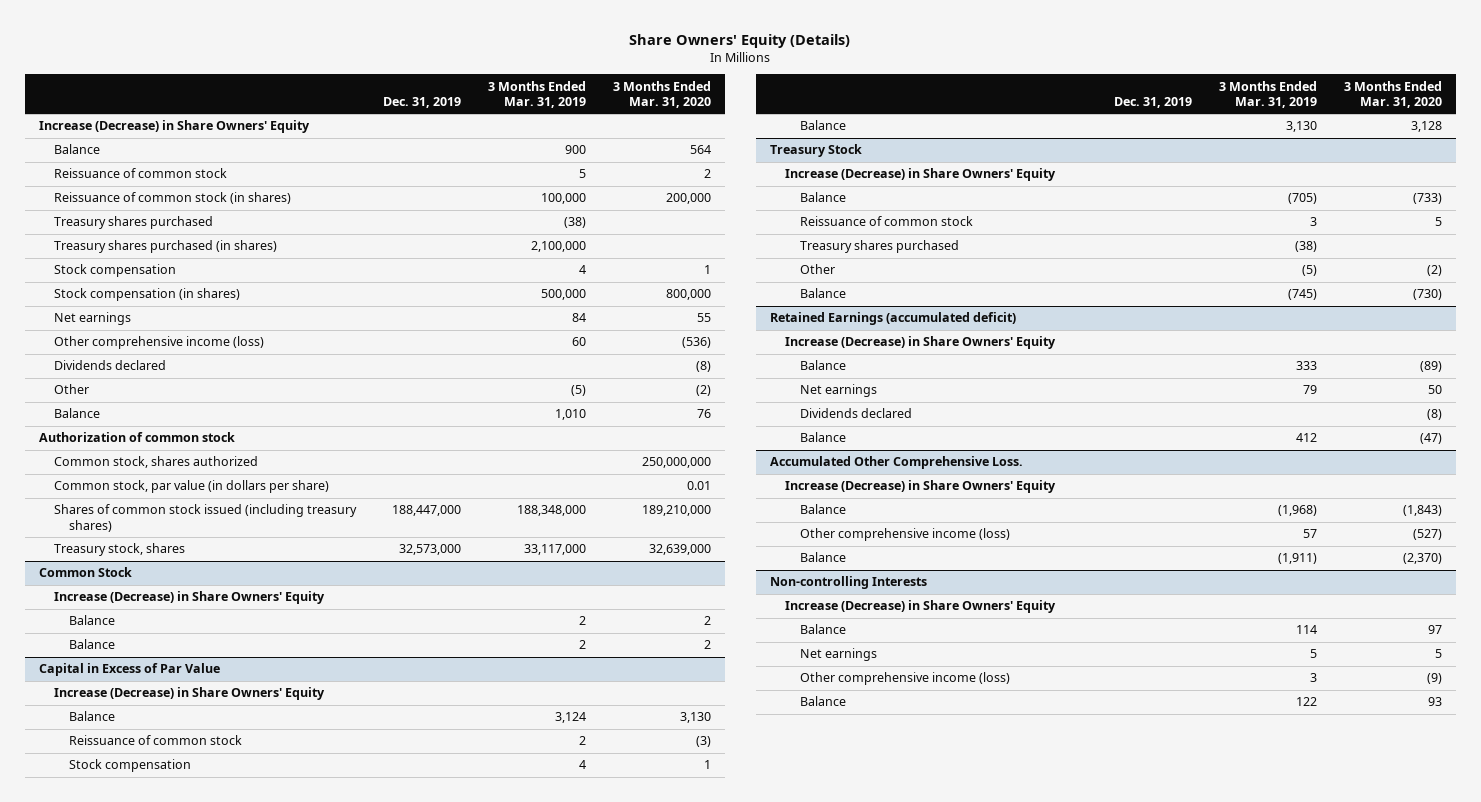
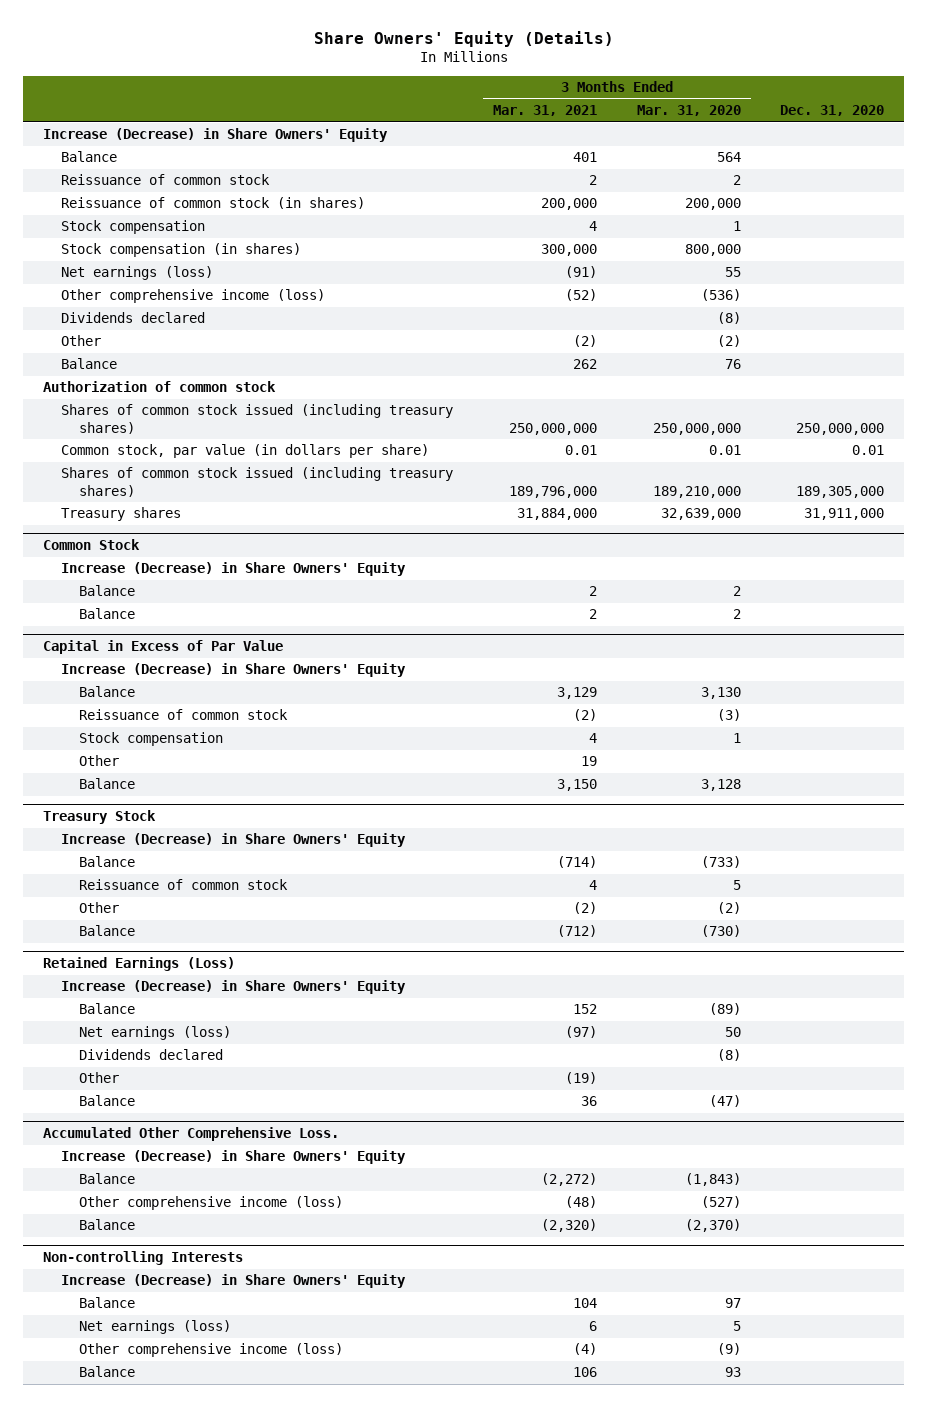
[382,96,461,108] Dec. 31, 2019 -> none
[487,80,586,108] 3 Months Ended Mar. 31, 2019 -> none
none -> [492,105,597,117] Mar. 31, 2021
none -> [780,105,885,117] Dec. 31, 2020
[53,216,213,230] Treasury shares purchased -> none
[53,240,277,254] Treasury shares purchased (in shares) -> none
[53,312,131,326] Net earnings -> [61,266,214,281] Net earnings (loss)
[53,456,258,469] Common stock, shares authorized -> [61,404,454,434] Shares of common stock issued (including treasury shares)
[53,543,185,557] Treasury stock, shares -> [61,507,182,522] Treasury shares
none -> [79,755,120,767] Other
[799,240,959,254] Treasury shares purchased -> none
[769,312,1016,326] Retained Earnings (accumulated deficit) -> [43,957,236,972] Retained Earnings (Loss)
[799,384,877,398] Net earnings -> [79,1026,232,1041] Net earnings (loss)
none -> [79,1072,120,1084] Other
[799,648,877,662] Net earnings -> [79,1320,232,1335] Net earnings (loss)

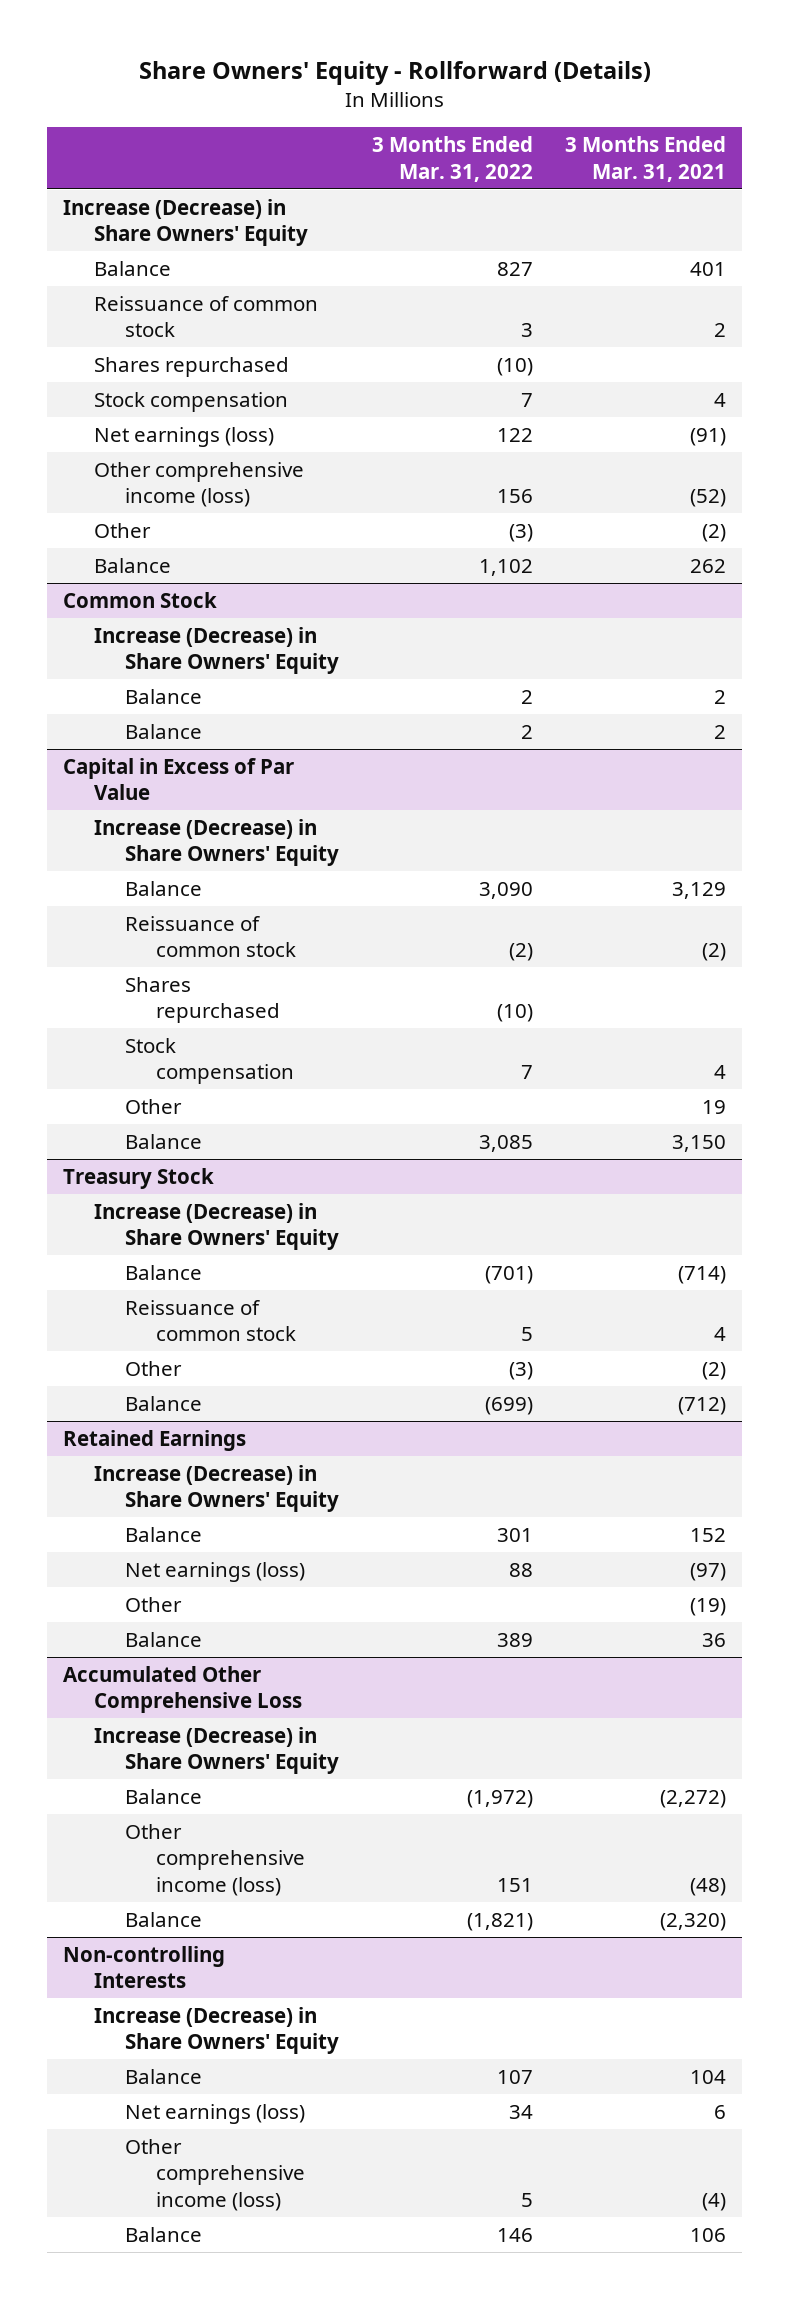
[313,31,614,48] Share Owners' Equity (Details) -> [138,60,651,85] Share Owners' Equity - Rollforward (Details)
[636,105,741,117] Mar. 31, 2020 -> none
[780,105,885,117] Dec. 31, 2020 -> none
none -> [371,136,533,182] 3 Months Ended Mar. 31, 2022
[61,197,366,210] Reissuance of common stock (in shares) -> none
none -> [94,356,290,377] Shares repurchased
[61,243,302,258] Stock compensation (in shares) -> none
[61,312,206,324] Dividends declared -> none
[43,381,277,393] Authorization of common stock -> none
[61,404,454,434] Shares of common stock issued (including treasury shares) -> none
[61,444,430,459] Common stock, par value (in dollars per share) -> none
[61,467,454,497] Shares of common stock issued (including treasury shares) -> none
[61,507,182,522] Treasury shares -> none
none -> [125,976,281,1024] Shares repurchased
[43,957,236,972] Retained Earnings (Loss) -> [63,1429,247,1451] Retained Earnings
[79,1049,224,1061] Dividends declared -> none
[43,1127,340,1142] Accumulated Other Comprehensive Loss. -> [63,1665,303,1714] Accumulated Other Comprehensive Loss

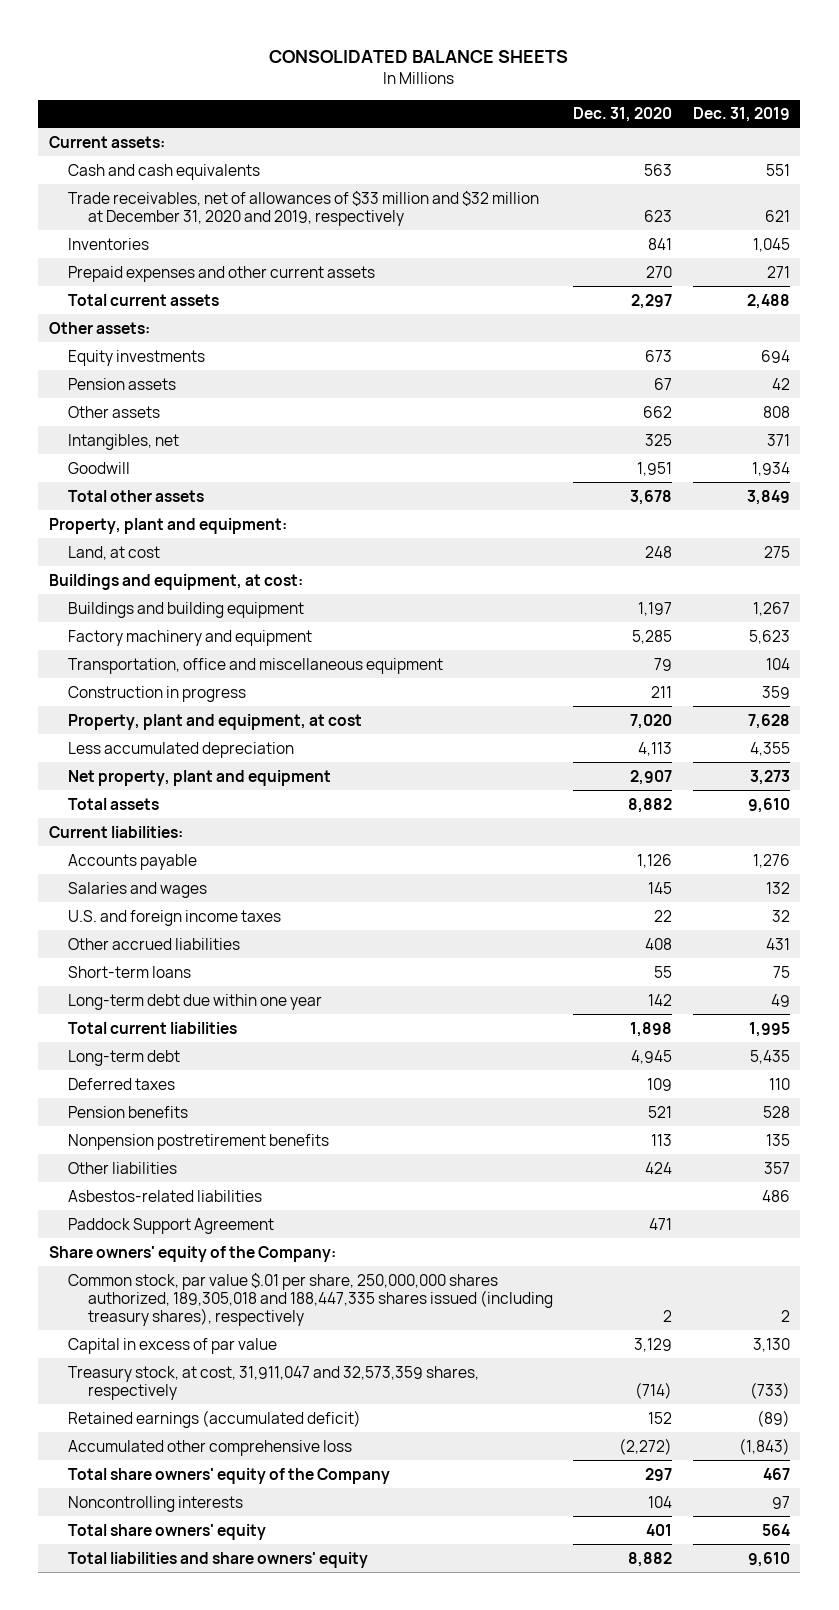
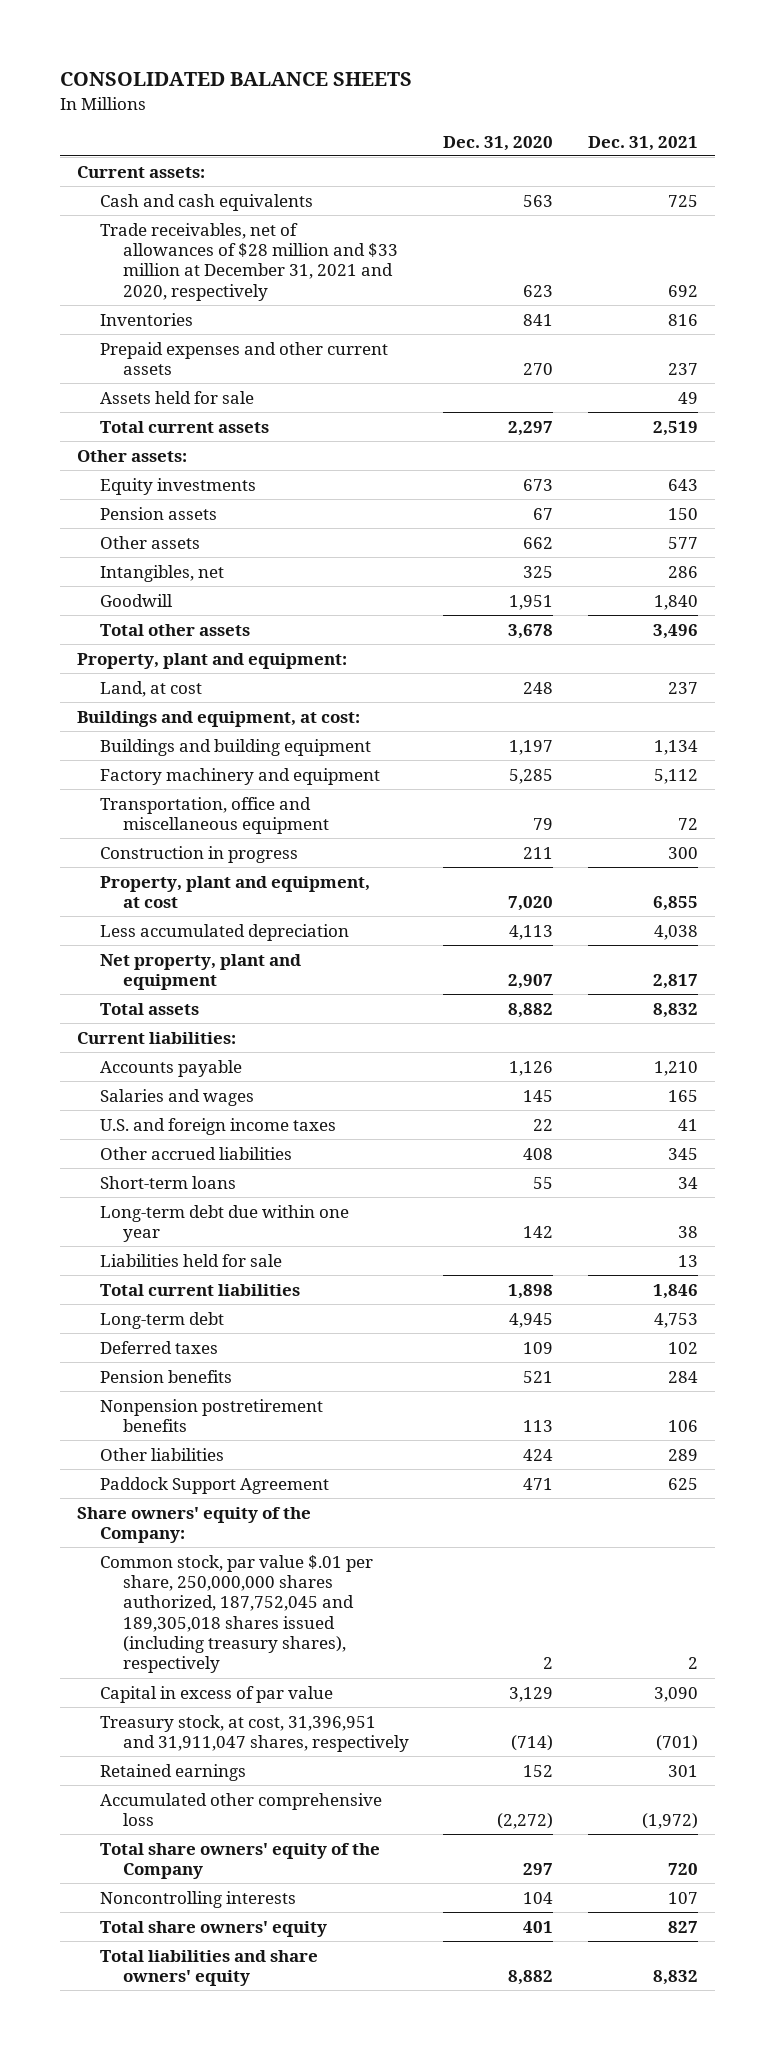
[693,107,791,123] Dec. 31, 2019 -> none
none -> [587,135,698,151] Dec. 31, 2021
[68,190,540,226] Trade receivables, net of allowances of $33 million and $32 million at December 31, 2020 and 2019, respectively -> [99,222,398,301] Trade receivables, net of allowances of $28 million and $33 million at December 31, 2021 and 2020, respectively
none -> [99,390,254,404] Assets held for sale
none -> [99,1253,282,1267] Liabilities held for sale
[68,1189,263,1202] Asbestos-related liabilities -> none
[68,1272,553,1327] Common stock, par value $.01 per share, 250,000,000 shares authorized, 189,305,018 and 188,447,335 shares issued (including treasury shares), respectively -> [99,1554,373,1674] Common stock, par value $.01 per share, 250,000,000 shares authorized, 187,752,045 and 189,305,018 shares issued (including treasury shares), respectively
[68,1365,480,1400] Treasury stock, at cost, 31,911,047 and 32,573,359 shares, respectively -> [99,1714,409,1753] Treasury stock, at cost, 31,396,951 and 31,911,047 shares, respectively
[68,1409,362,1428] Retained earnings (accumulated deficit) -> [99,1763,246,1781] Retained earnings

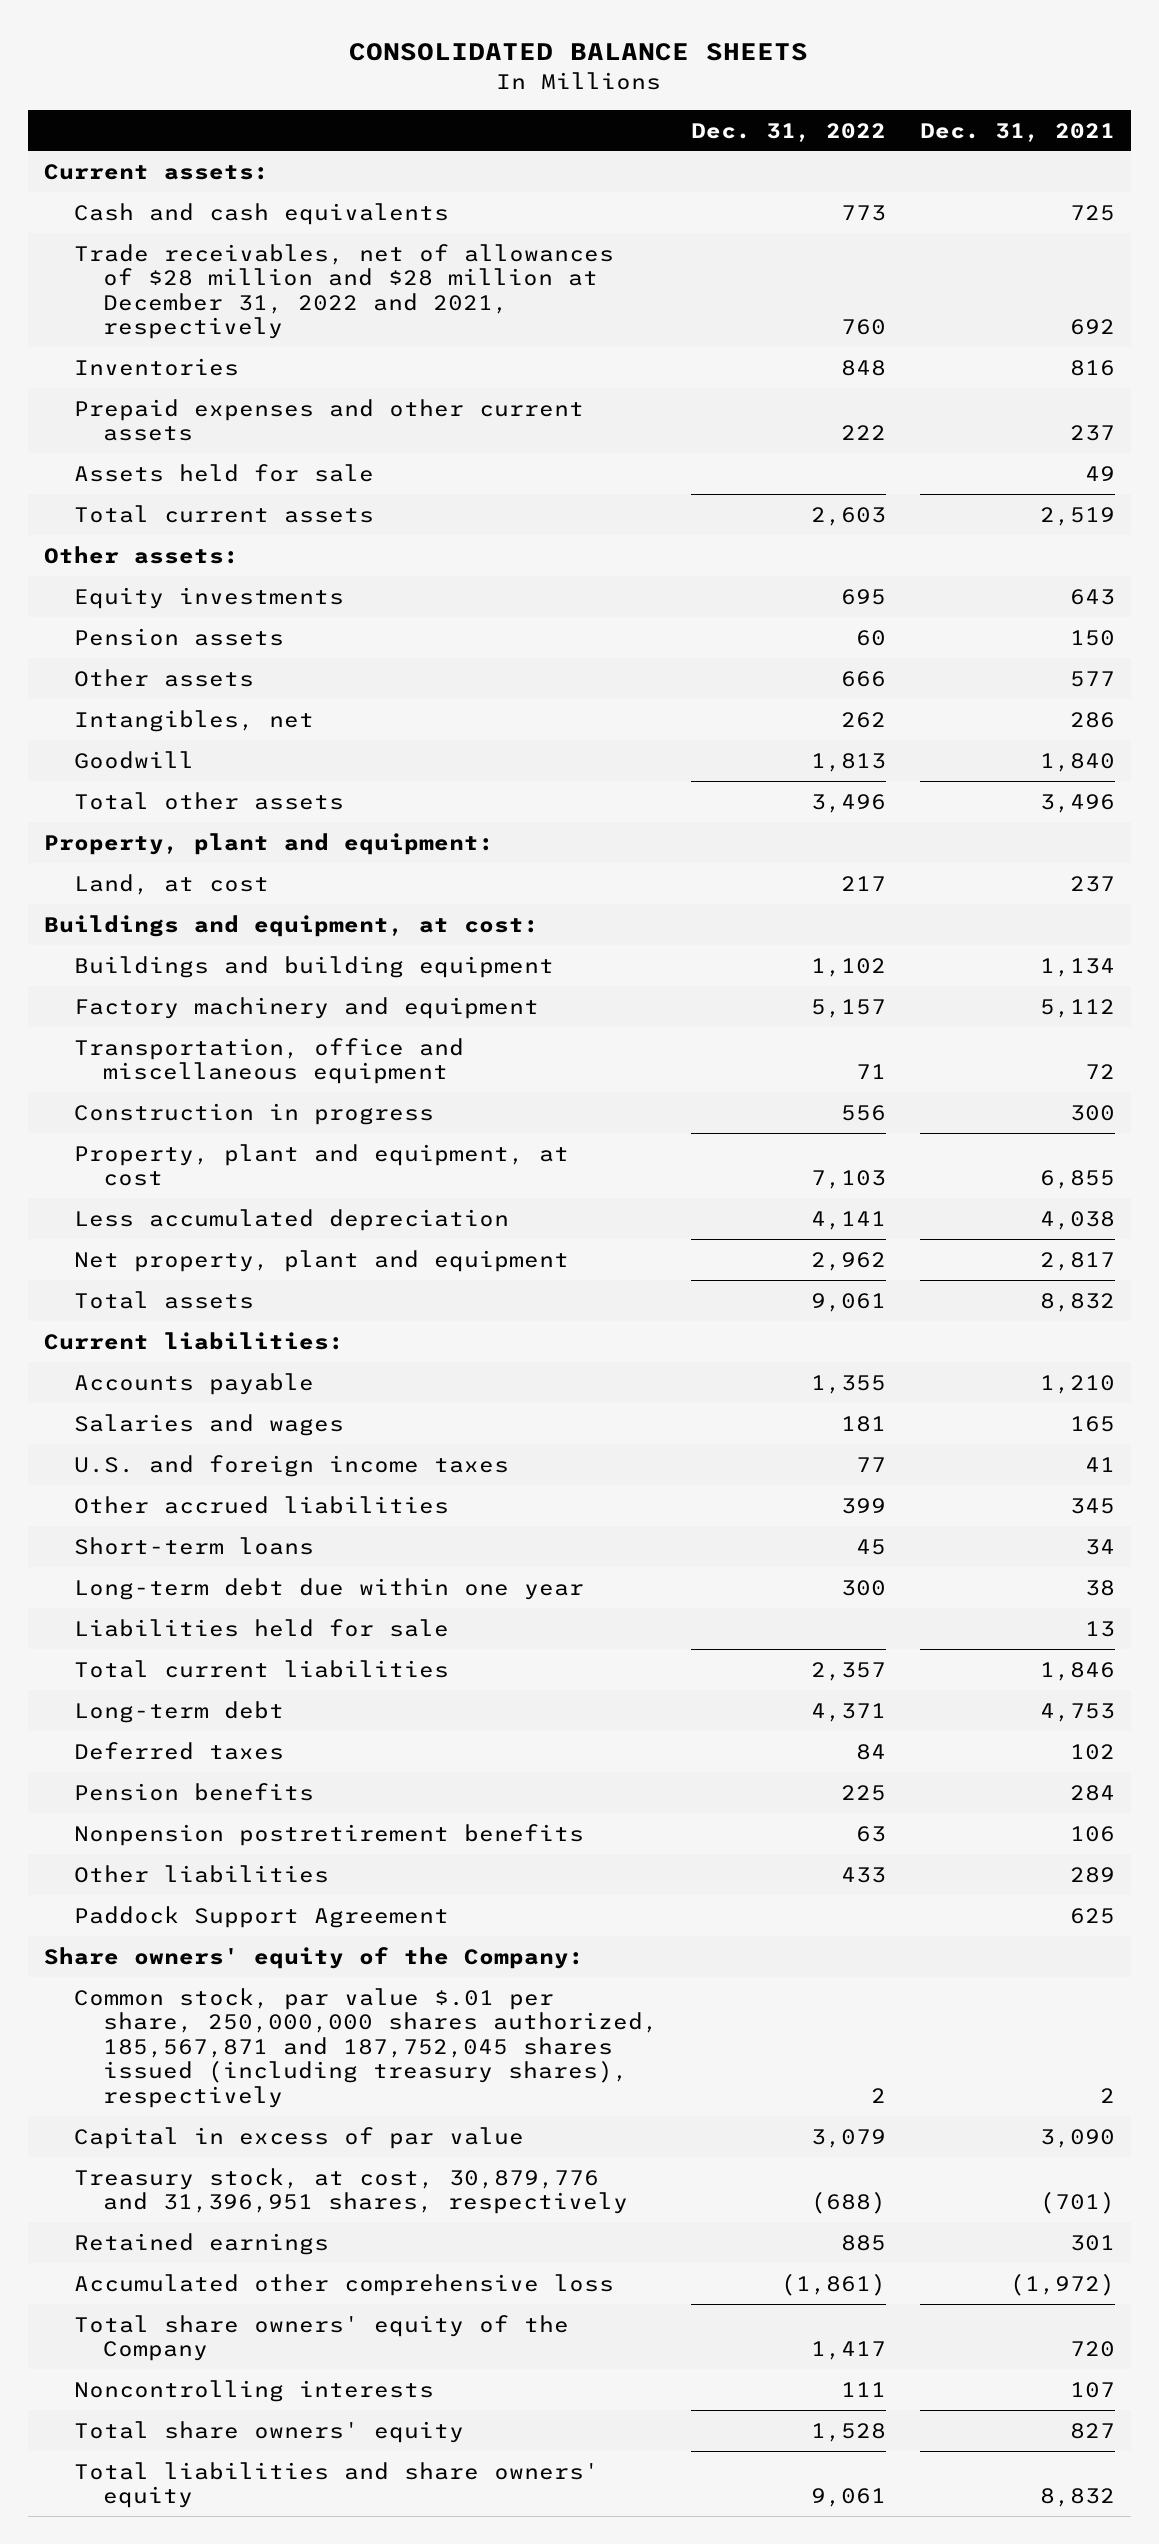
[443,135,554,151] Dec. 31, 2020 -> none
none -> [691,122,887,142] Dec. 31, 2022
[99,222,398,301] Trade receivables, net of allowances of $28 million and $33 million at December 31, 2021 and 2020, respectively -> [73,243,614,340] Trade receivables, net of allowances of $28 million and $28 million at December 31, 2022 and 2021, respectively
[99,1554,373,1674] Common stock, par value $.01 per share, 250,000,000 shares authorized, 187,752,045 and 189,305,018 shares issued (including treasury shares), respectively -> [73,1987,659,2108] Common stock, par value $.01 per share, 250,000,000 shares authorized, 185,567,871 and 187,752,045 shares issued (including treasury shares), respectively
[99,1714,409,1753] Treasury stock, at cost, 31,396,951 and 31,911,047 shares, respectively -> [73,2167,629,2215] Treasury stock, at cost, 30,879,776 and 31,396,951 shares, respectively

